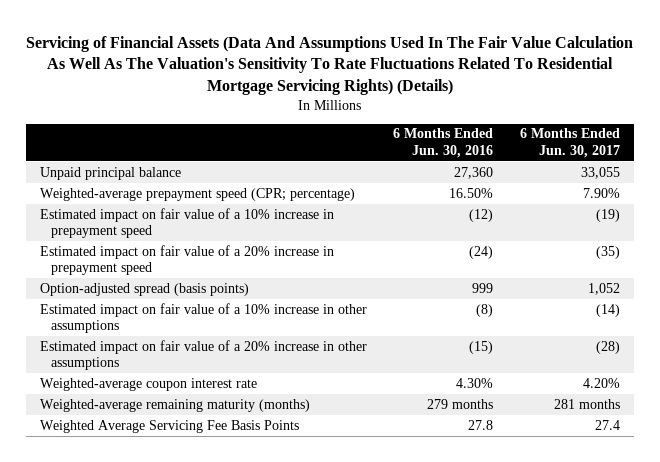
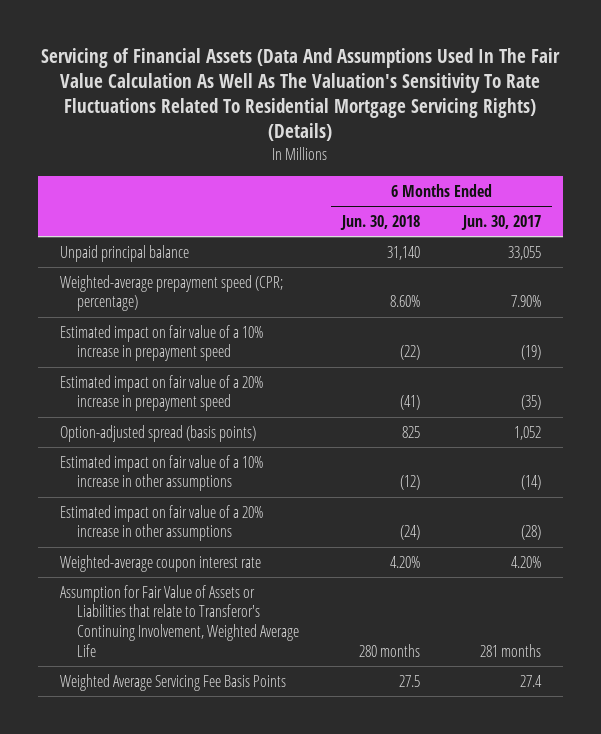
[393,128,494,158] 6 Months Ended Jun. 30, 2016 -> none
none -> [340,215,421,231] Jun. 30, 2018
[39,398,310,412] Weighted-average remaining maturity (months) -> [59,584,299,657] Assumption for Fair Value of Assets or Liabilities that relate to Transferor's Continuing Involvement, Weighted Average Life

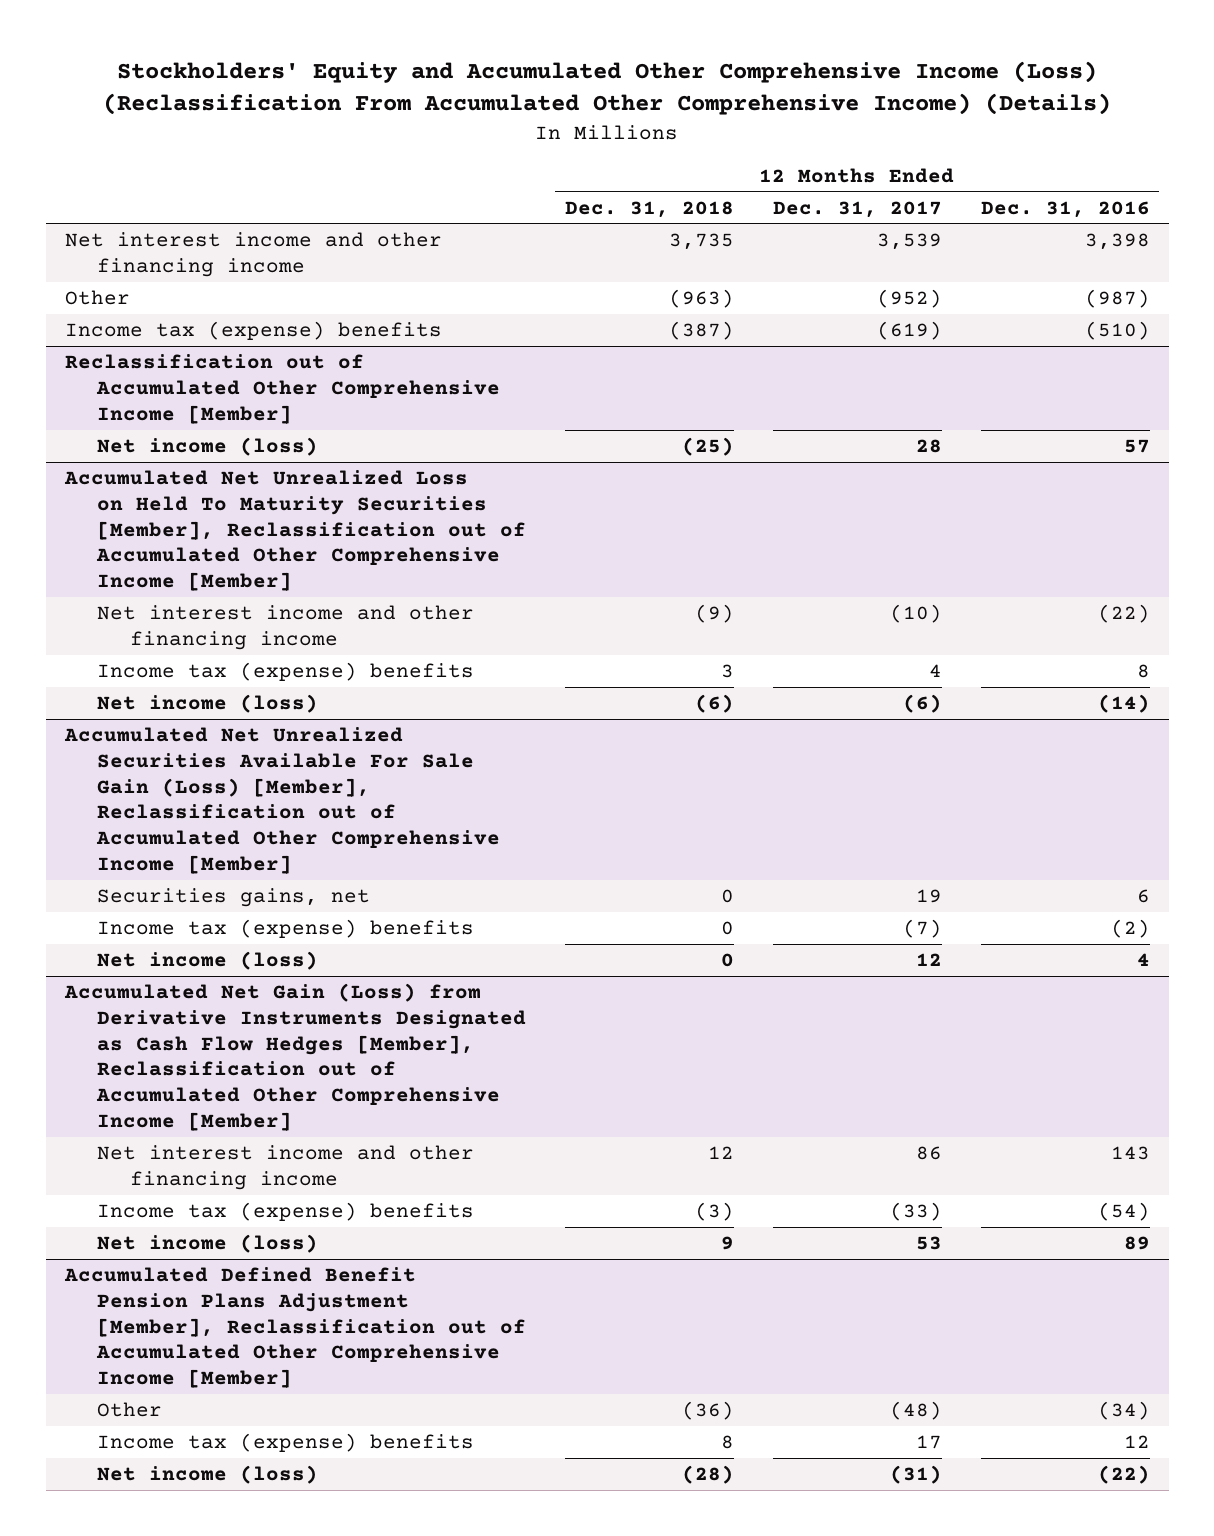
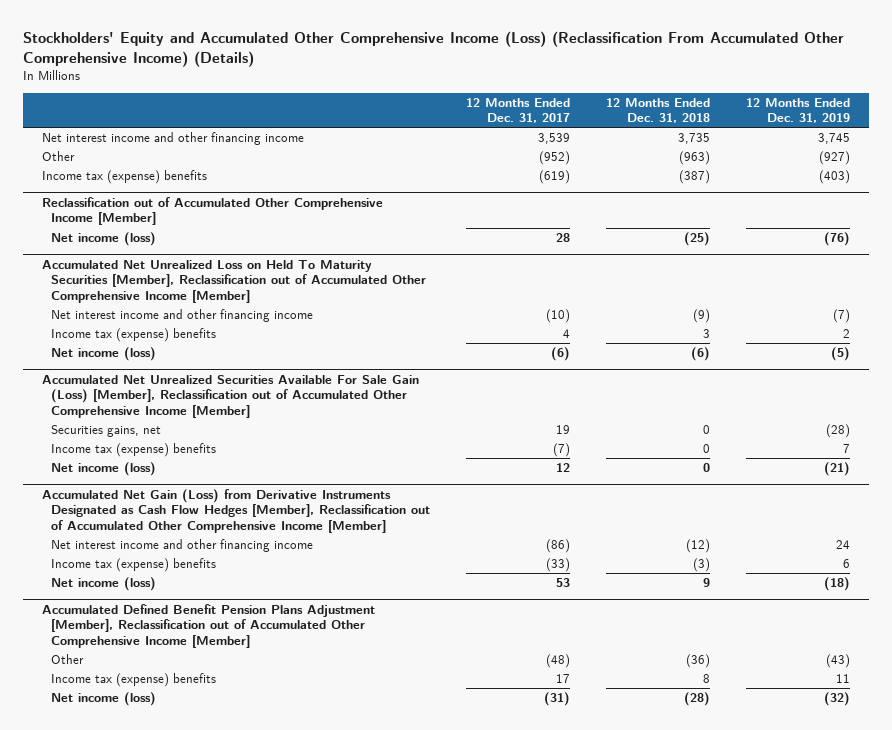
[980,200,1150,218] Dec. 31, 2016 -> none
none -> [746,97,851,124] 12 Months Ended Dec. 31, 2019
[708,1146,735,1160] 12 -> [686,538,711,553] (12)
[915,1146,942,1161] 86 -> [545,538,570,553] (86)

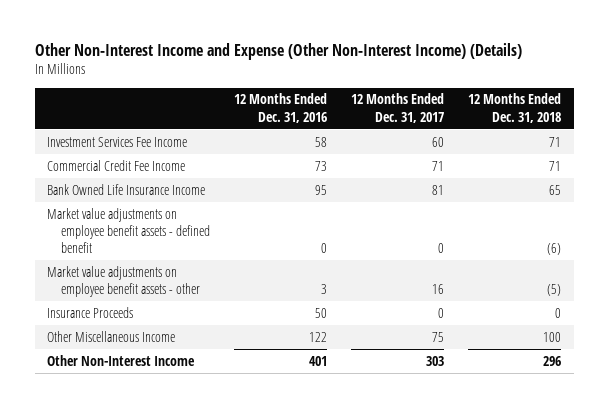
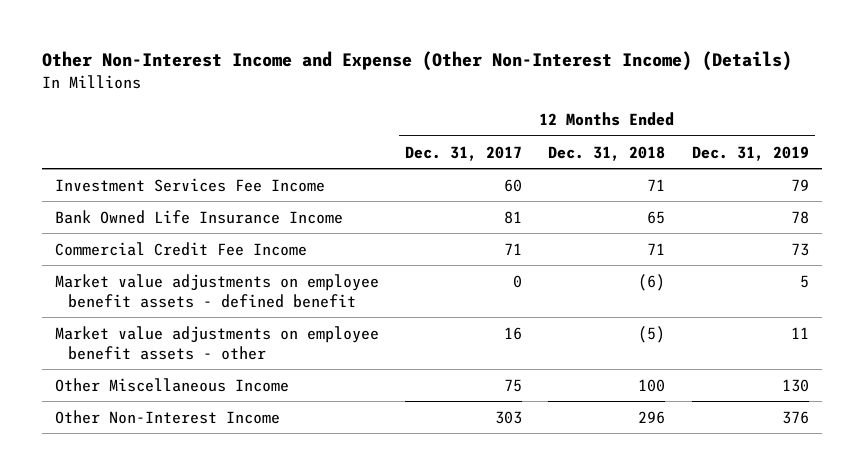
[234,93,328,123] 12 Months Ended Dec. 31, 2016 -> none
none -> [691,145,809,161] Dec. 31, 2019
[47,159,186,171] Commercial Credit Fee Income -> [54,241,307,256] Commercial Credit Fee Income
[47,306,134,318] Insurance Proceeds -> none

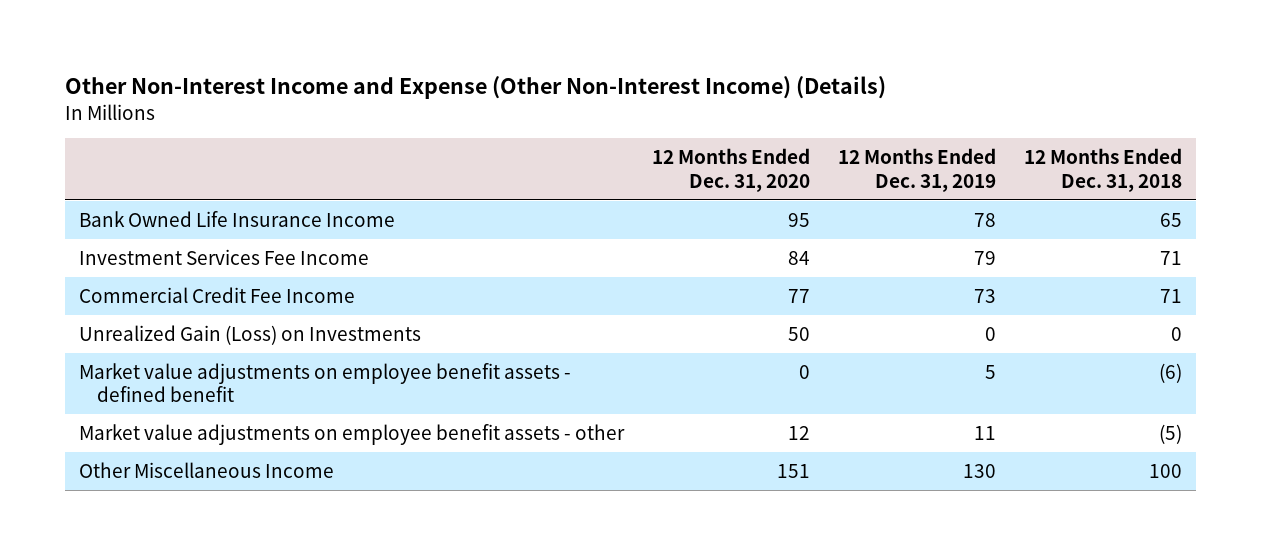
[405,145,523,161] Dec. 31, 2017 -> none
none -> [651,148,810,192] 12 Months Ended Dec. 31, 2020
[54,177,325,192] Investment Services Fee Income -> [78,248,369,265] Investment Services Fee Income
none -> [78,324,421,345] Unrealized Gain (Loss) on Investments
[54,409,280,424] Other Non-Interest Income -> none

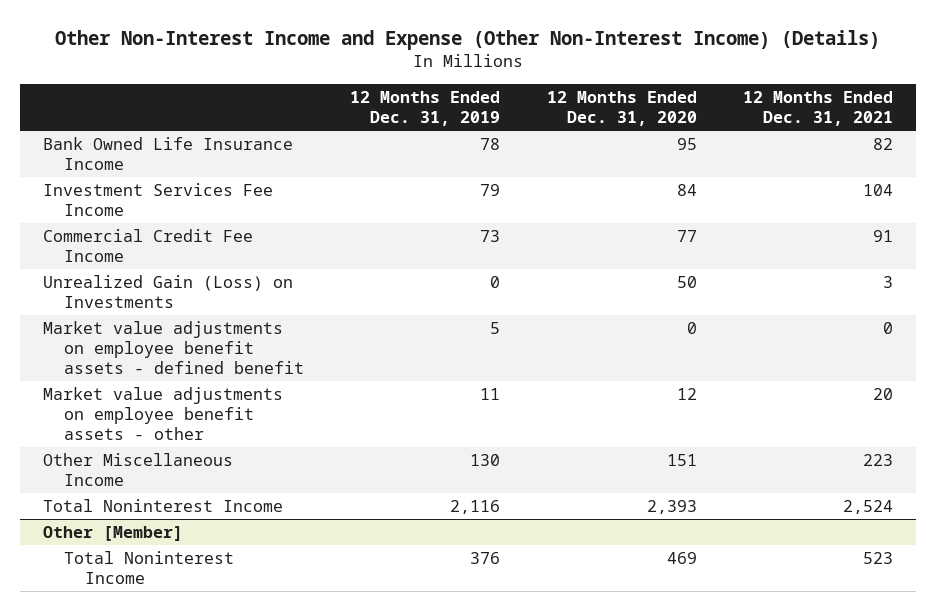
[1023,148,1182,192] 12 Months Ended Dec. 31, 2018 -> none
none -> [742,90,893,126] 12 Months Ended Dec. 31, 2021
none -> [42,498,283,512] Total Noninterest Income
none -> [42,525,183,541] Other [Member]
none -> [64,550,235,585] Total Noninterest Income

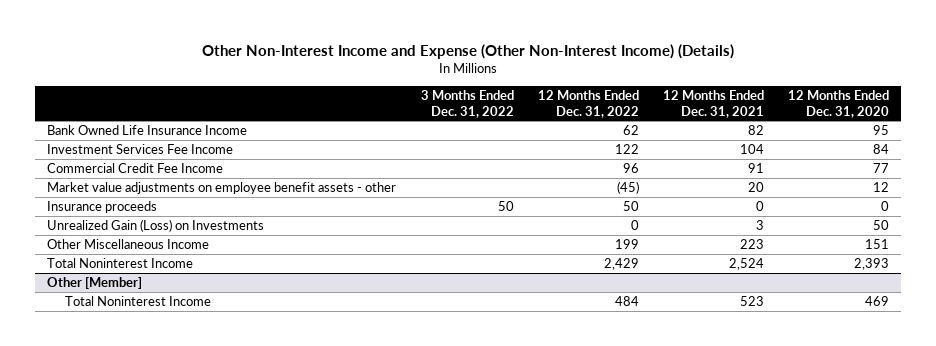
[350,90,501,126] 12 Months Ended Dec. 31, 2019 -> none
none -> [420,90,514,118] 3 Months Ended Dec. 31, 2022
none -> [537,90,639,118] 12 Months Ended Dec. 31, 2022
[42,320,305,375] Market value adjustments on employee benefit assets - defined benefit -> none
none -> [47,201,158,214] Insurance proceeds
[42,274,293,309] Unrealized Gain (Loss) on Investments -> [47,219,265,233] Unrealized Gain (Loss) on Investments

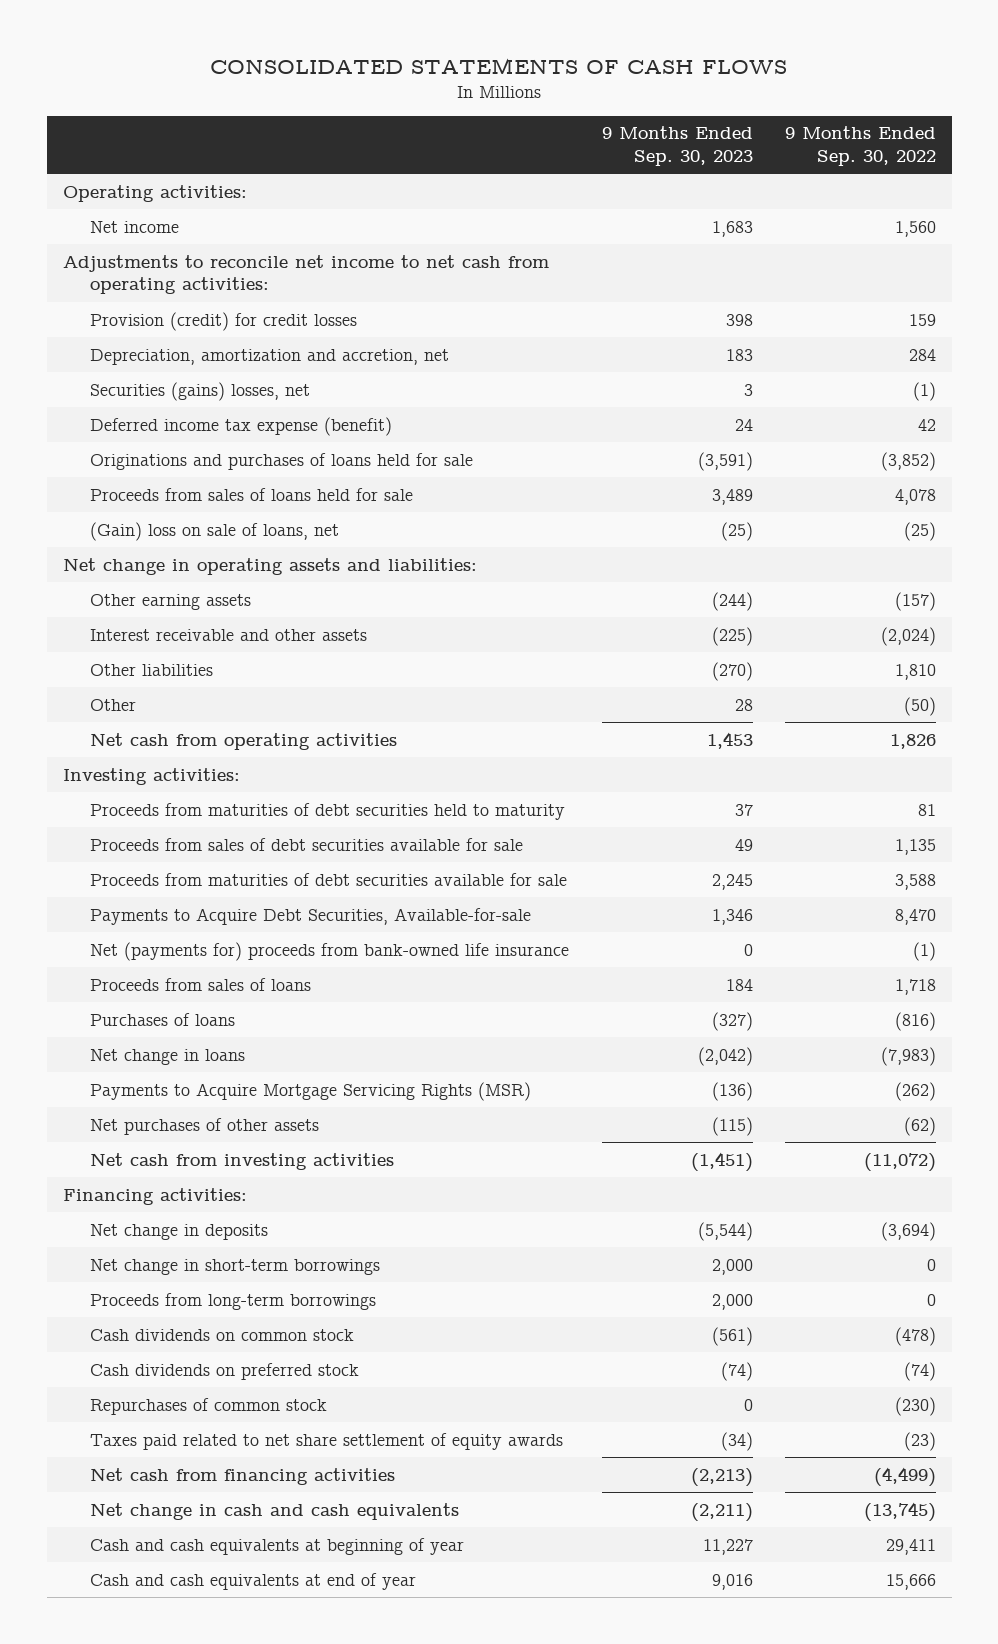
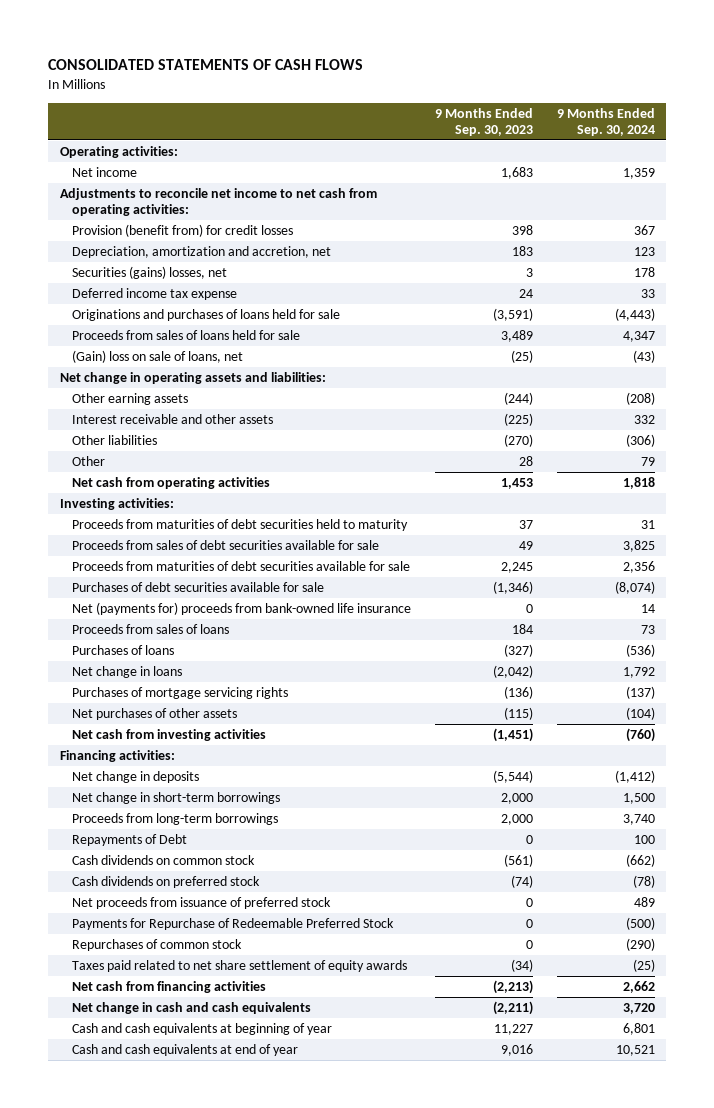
[784,126,936,166] 9 Months Ended Sep. 30, 2022 -> none
none -> [556,107,655,137] 9 Months Ended Sep. 30, 2024
[90,311,358,331] Provision (credit) for credit losses -> [72,224,294,238] Provision (benefit from) for credit losses
[90,416,393,436] Deferred income tax expense (benefit) -> [72,288,238,301] Deferred income tax expense
[90,907,532,925] Payments to Acquire Debt Securities, Available-for-sale -> [72,582,325,593] Purchases of debt securities available for sale
[711,908,753,925] 1,346 -> [492,581,533,595] (1,346)
[90,1081,532,1101] Payments to Acquire Mortgage Servicing Rights (MSR) -> [72,687,289,700] Purchases of mortgage servicing rights
none -> [72,834,188,847] Repayments of Debt
none -> [72,897,332,910] Net proceeds from issuance of preferred stock
none -> [72,918,395,931] Payments for Repurchase of Redeemable Preferred Stock

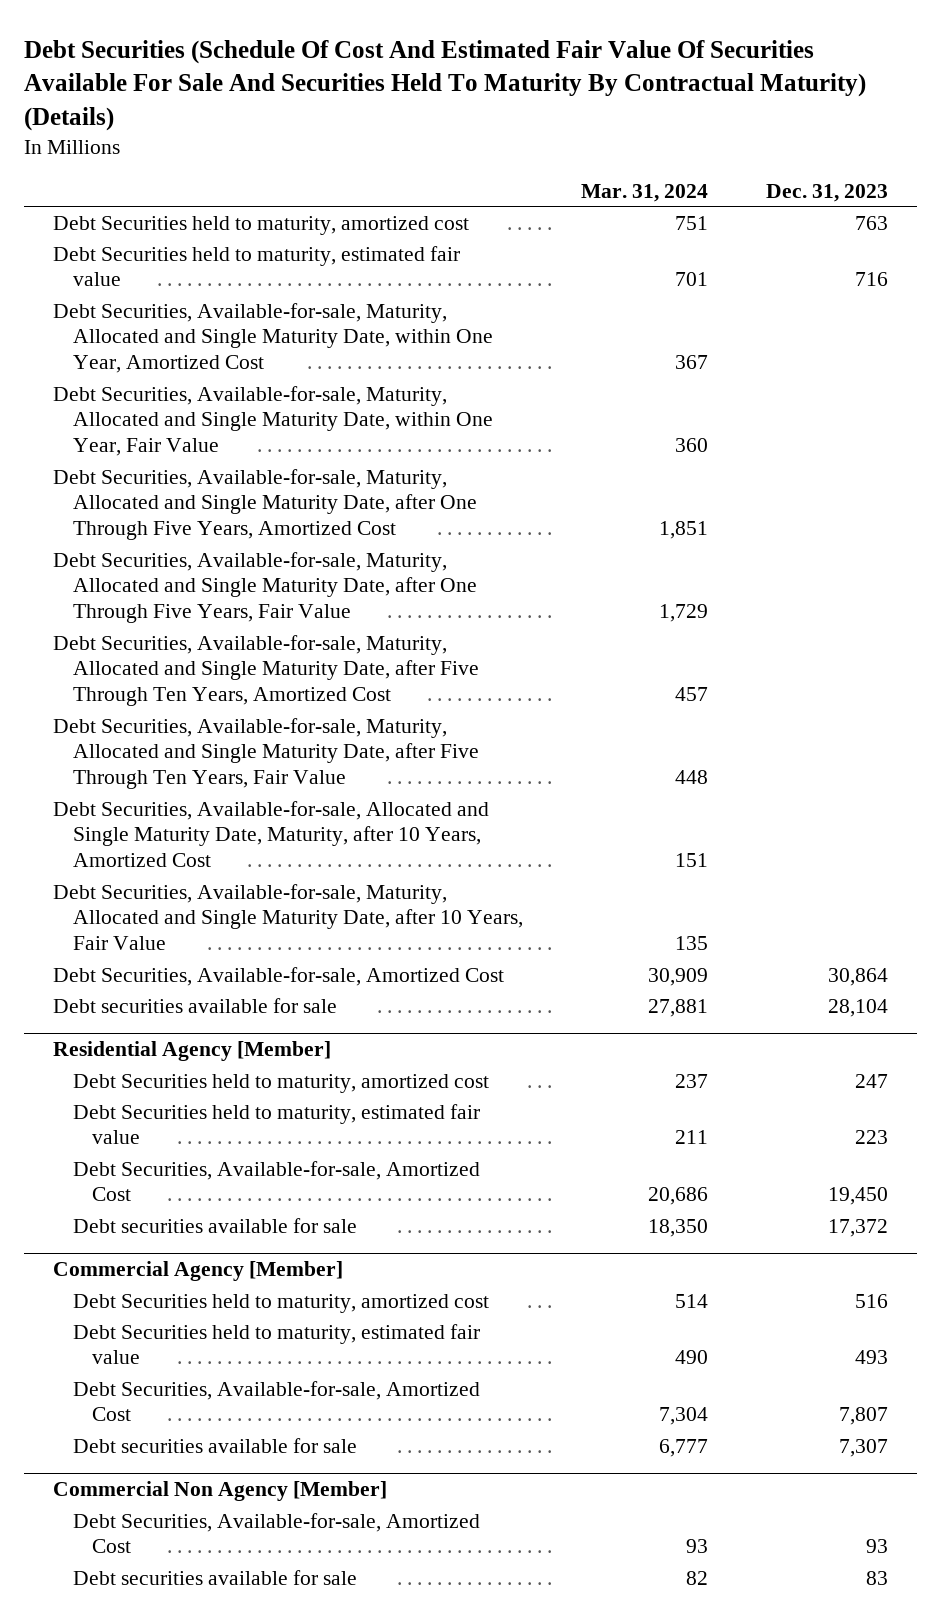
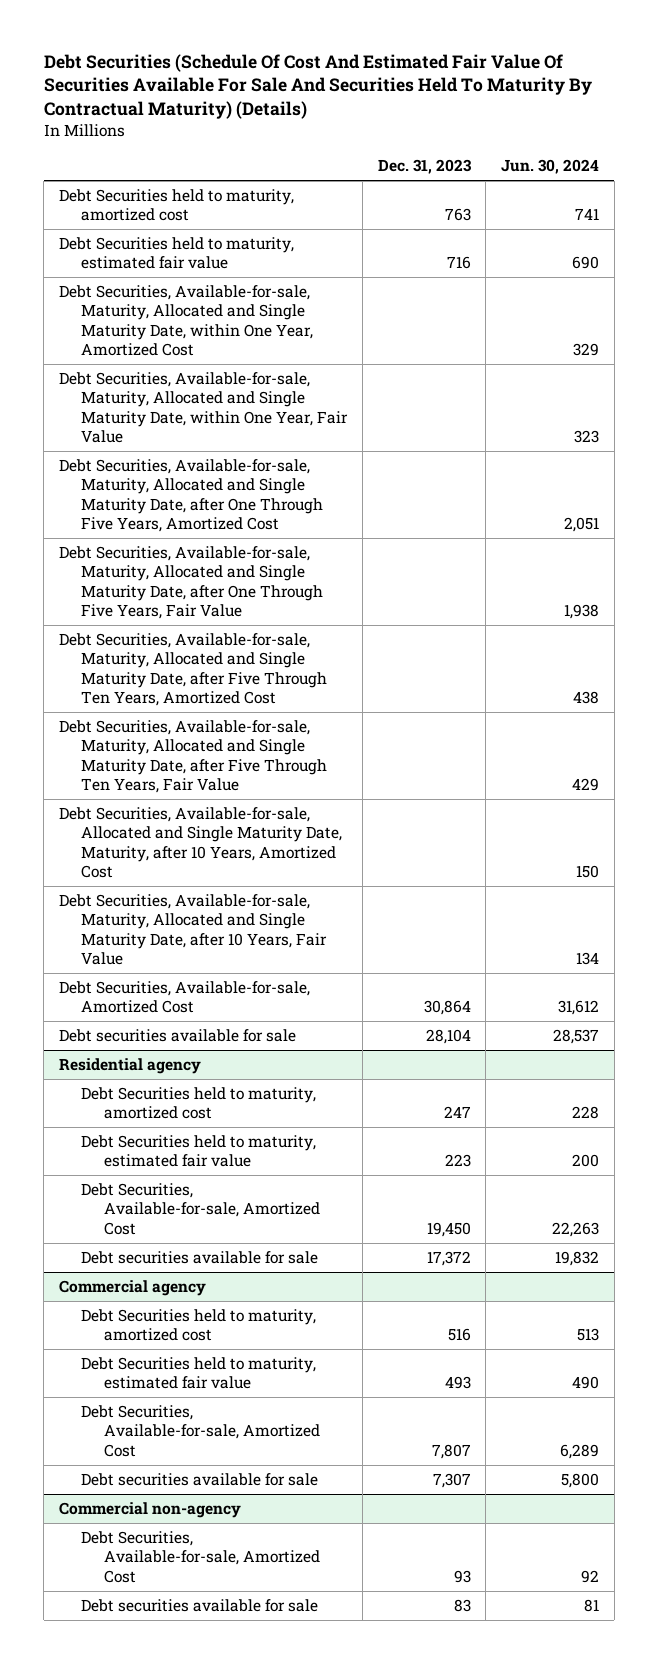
[580,183,708,202] Mar. 31, 2024 -> none
none -> [500,159,599,175] Jun. 30, 2024
[53,1041,332,1062] Residential Agency [Member] -> [58,1057,201,1074] Residential agency
[53,1261,344,1282] Commercial Agency [Member] -> [58,1279,206,1296] Commercial agency
[53,1481,388,1502] Commercial Non Agency [Member] -> [58,1501,241,1518] Commercial non-agency

